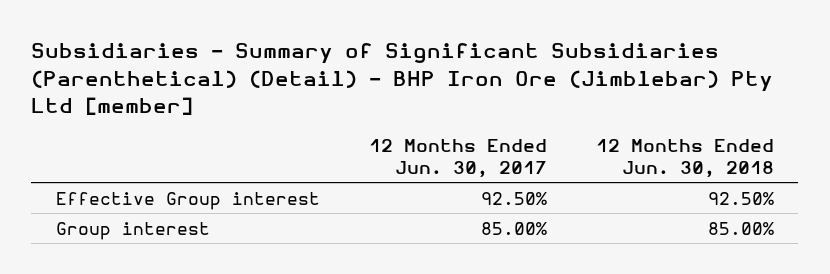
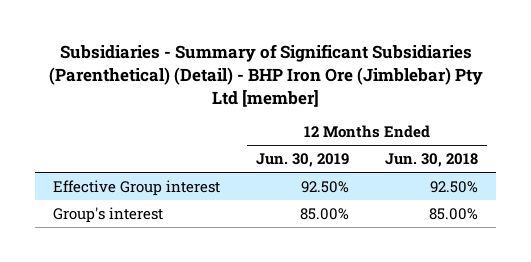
[368,138,547,178] 12 Months Ended Jun. 30, 2017 -> none
none -> [256,153,350,168] Jun. 30, 2019
[55,221,210,240] Group interest -> [53,206,164,223] Group's interest

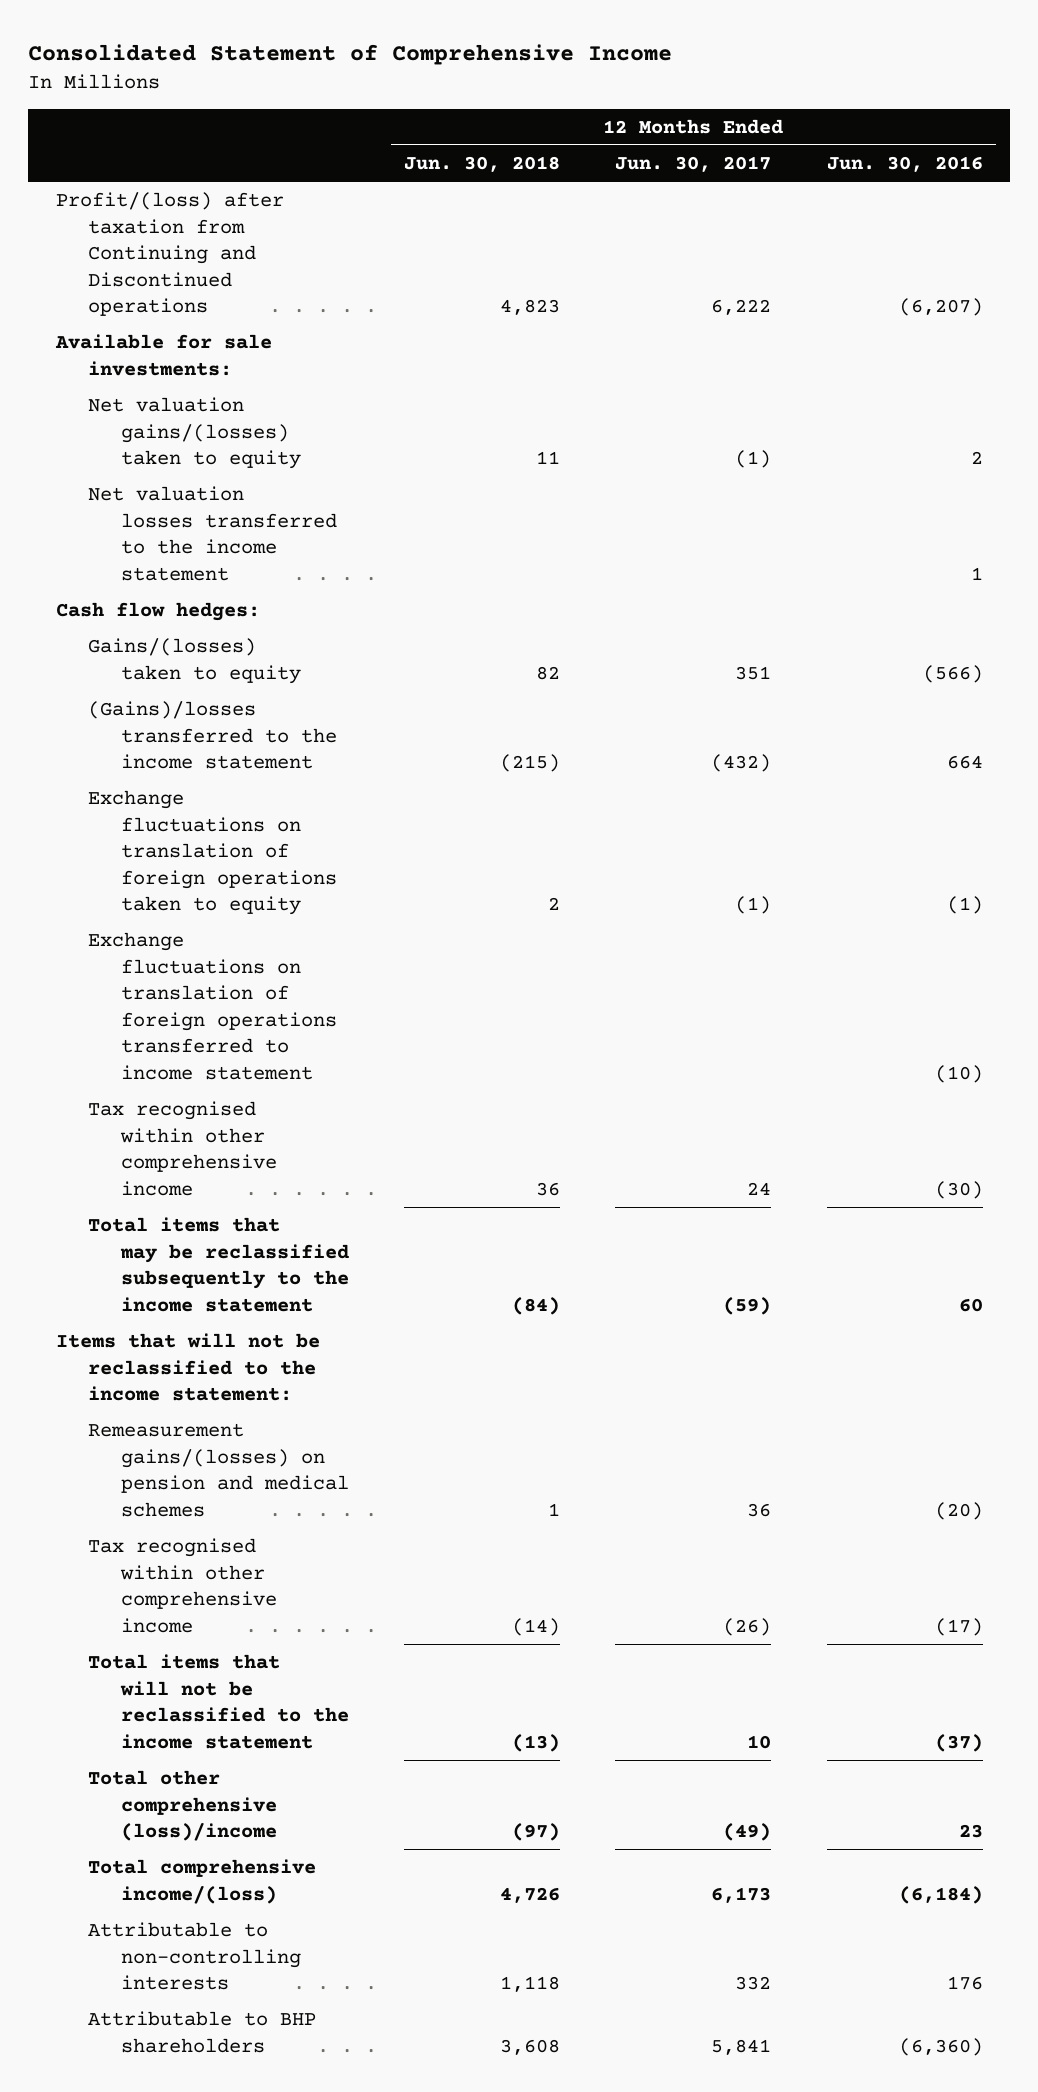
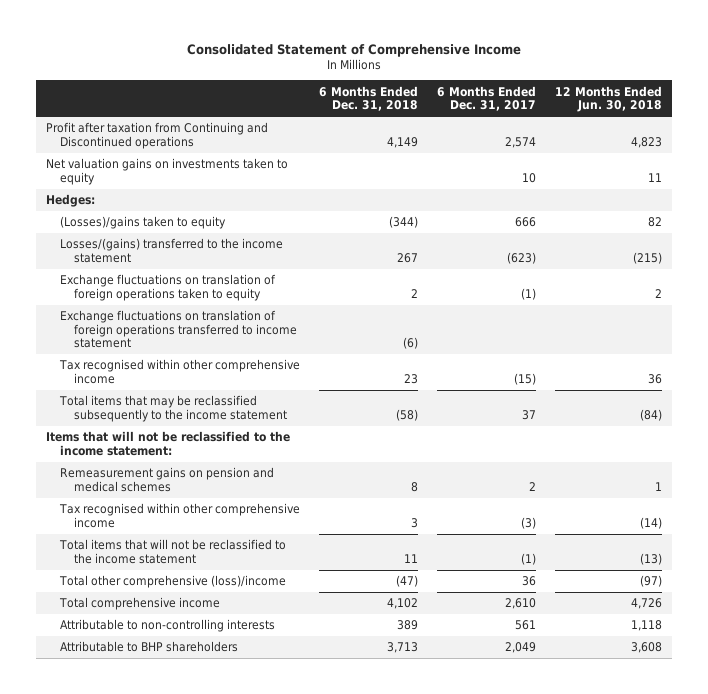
[615,155,772,172] Jun. 30, 2017 -> none
[826,155,983,172] Jun. 30, 2016 -> none
none -> [318,85,418,112] 6 Months Ended Dec. 31, 2018
none -> [437,85,537,112] 6 Months Ended Dec. 31, 2017
[54,334,272,376] Available for sale investments: -> none
[88,486,338,581] Net valuation losses transferred to the income statement -> none
[55,192,284,317] Profit/(loss) after taxation from Continuing and Discontinued operations -> [45,122,268,149] Profit after taxation from Continuing and Discontinued operations
[88,397,302,470] Net valuation gains/(losses) taken to equity -> [45,158,288,185] Net valuation gains on investments taken to equity
[55,602,260,622] Cash flow hedges: -> [45,194,95,208] Hedges:
[88,638,302,684] Gains/(losses) taken to equity -> [59,216,226,230] (Losses)/gains taken to equity
[88,701,338,770] (Gains)/losses transferred to the income statement -> [59,238,283,263] Losses/(gains) transferred to the income statement
[88,1423,350,1517] Remeasurement gains/(losses) on pension and medical schemes -> [59,467,274,492] Remeasurement gains on pension and medical schemes
[88,1859,317,1904] Total comprehensive income/(loss) -> [58,597,220,611] Total comprehensive income

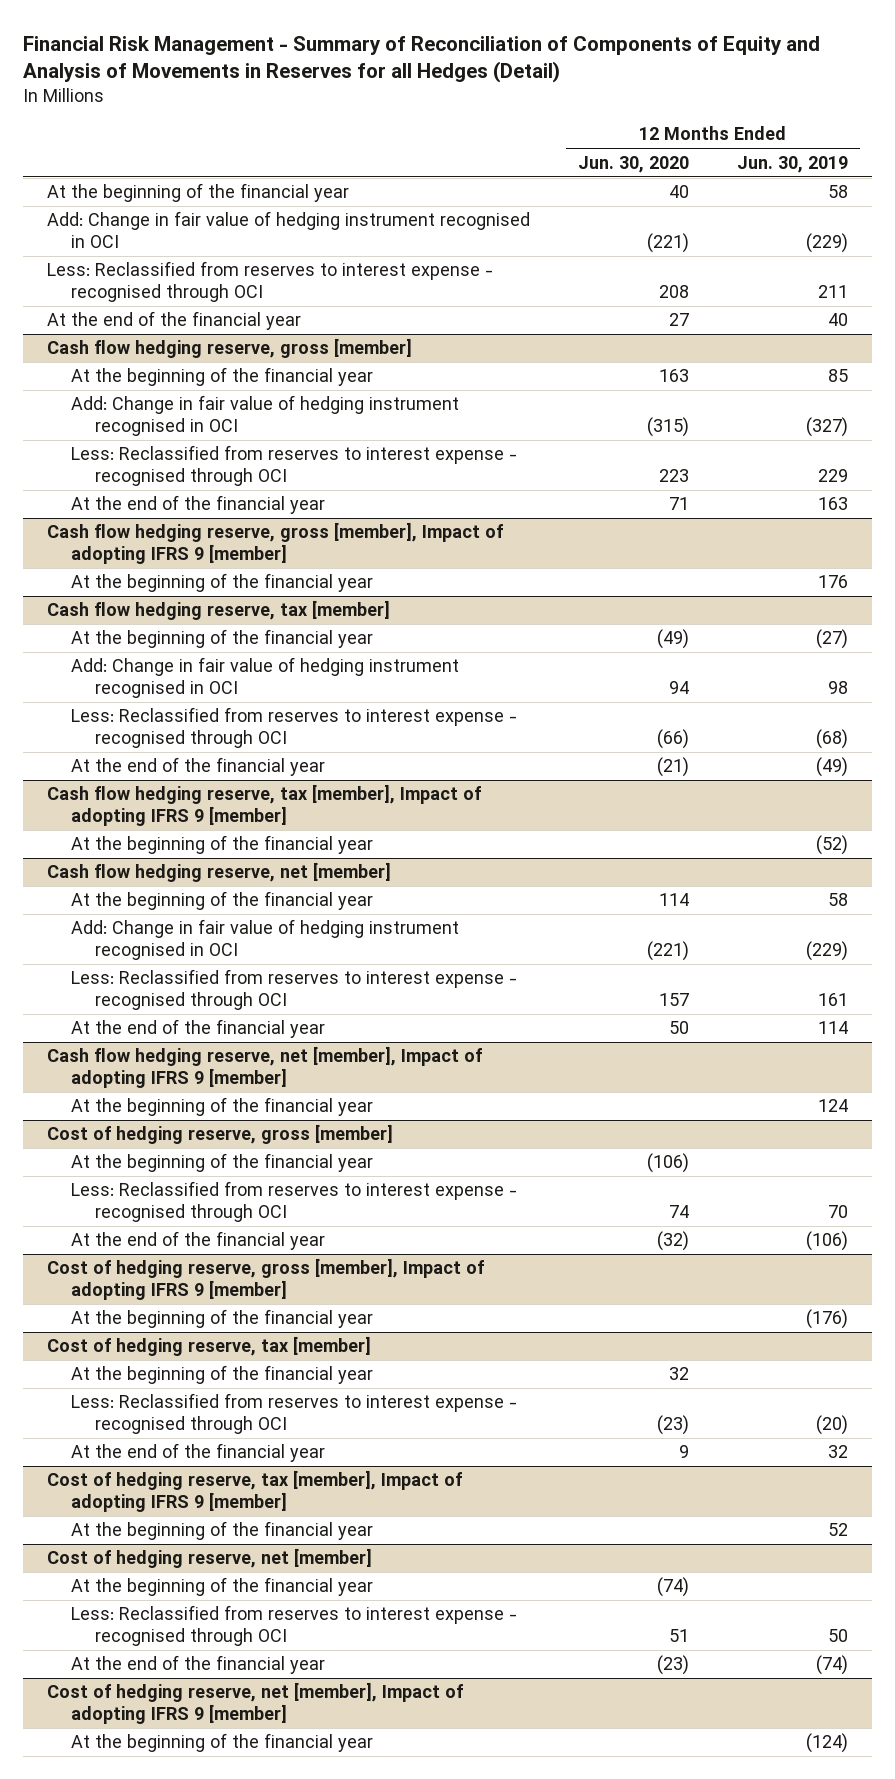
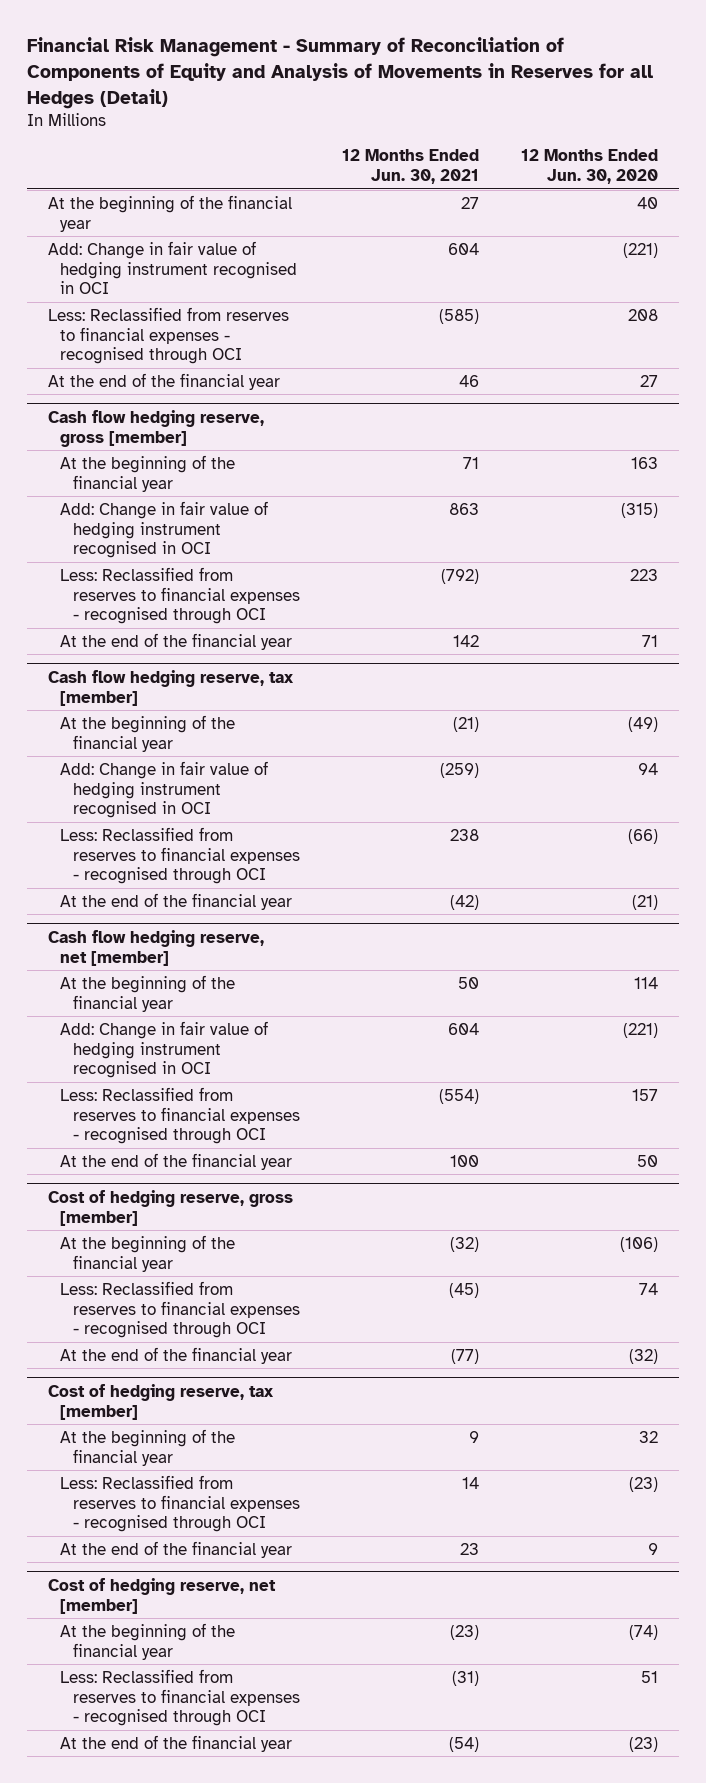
[737,155,849,173] Jun. 30, 2019 -> none
none -> [342,149,480,185] 12 Months Ended Jun. 30, 2021
[46,261,493,303] Less: Reclassified from reserves to interest expense - recognised through OCI -> [47,306,289,365] Less: Reclassified from reserves to financial expenses - recognised through OCI
[70,445,517,487] Less: Reclassified from reserves to interest expense - recognised through OCI -> [60,566,301,625] Less: Reclassified from reserves to financial expenses - recognised through OCI
[46,522,503,565] Cash flow hedging reserve, gross [member], Impact of adopting IFRS 9 [member] -> none
[70,573,373,593] At the beginning of the financial year -> none
[70,707,517,749] Less: Reclassified from reserves to interest expense - recognised through OCI -> [60,826,301,885] Less: Reclassified from reserves to financial expenses - recognised through OCI
[46,784,481,827] Cash flow hedging reserve, tax [member], Impact of adopting IFRS 9 [member] -> none
[70,835,373,855] At the beginning of the financial year -> none
[70,969,517,1011] Less: Reclassified from reserves to interest expense - recognised through OCI -> [60,1086,301,1145] Less: Reclassified from reserves to financial expenses - recognised through OCI
[46,1046,482,1089] Cash flow hedging reserve, net [member], Impact of adopting IFRS 9 [member] -> none
[70,1097,373,1117] At the beginning of the financial year -> none
[70,1181,517,1223] Less: Reclassified from reserves to interest expense - recognised through OCI -> [60,1280,301,1339] Less: Reclassified from reserves to financial expenses - recognised through OCI
[46,1258,484,1301] Cost of hedging reserve, gross [member], Impact of adopting IFRS 9 [member] -> none
[70,1309,373,1329] At the beginning of the financial year -> none
[70,1393,517,1435] Less: Reclassified from reserves to interest expense - recognised through OCI -> [60,1474,301,1533] Less: Reclassified from reserves to financial expenses - recognised through OCI
[46,1470,462,1513] Cost of hedging reserve, tax [member], Impact of adopting IFRS 9 [member] -> none
[70,1521,373,1541] At the beginning of the financial year -> none
[70,1605,517,1647] Less: Reclassified from reserves to interest expense - recognised through OCI -> [60,1668,301,1727] Less: Reclassified from reserves to financial expenses - recognised through OCI
[46,1682,463,1725] Cost of hedging reserve, net [member], Impact of adopting IFRS 9 [member] -> none
[70,1733,373,1753] At the beginning of the financial year -> none

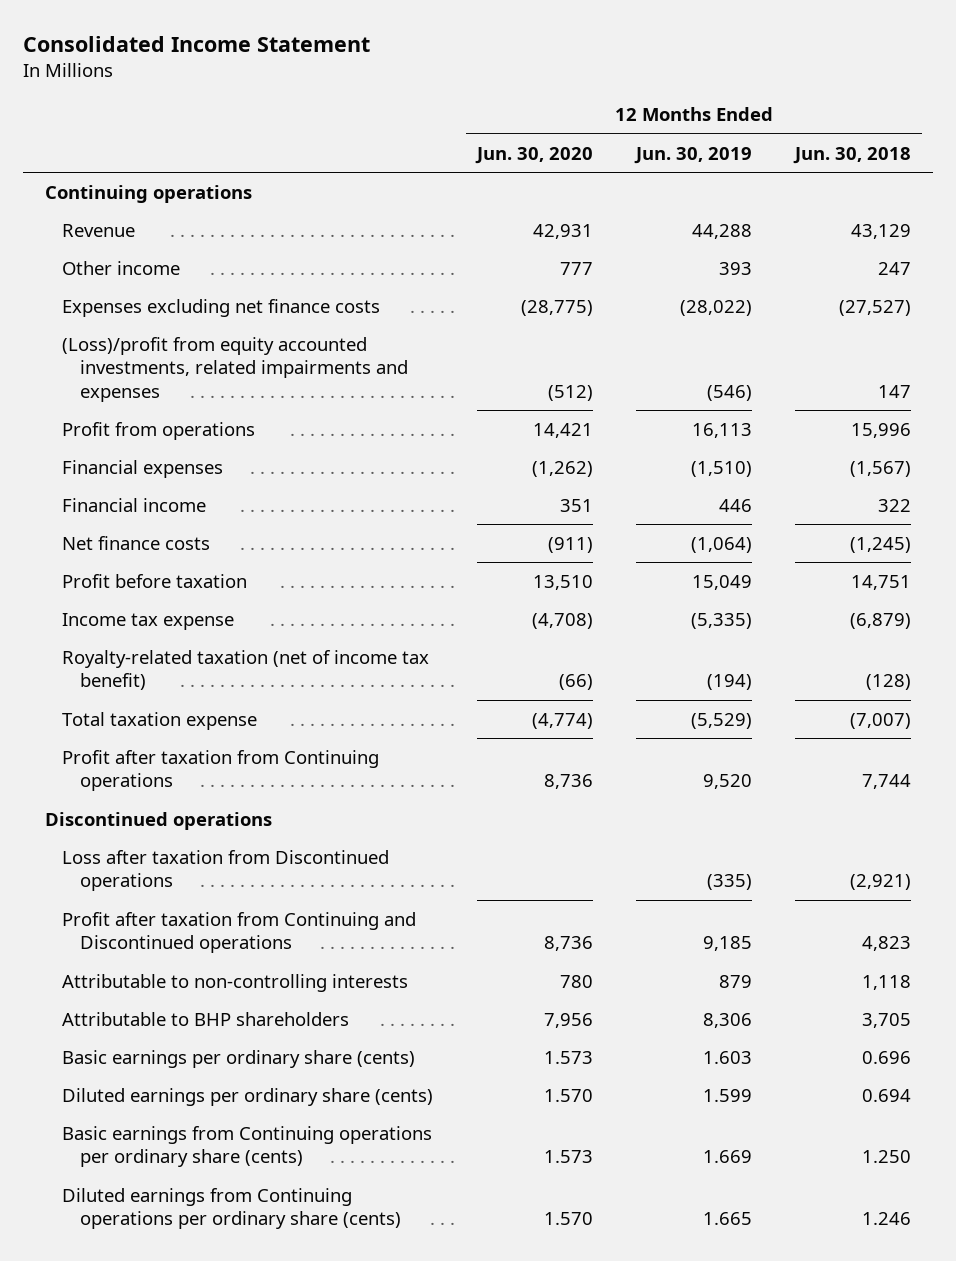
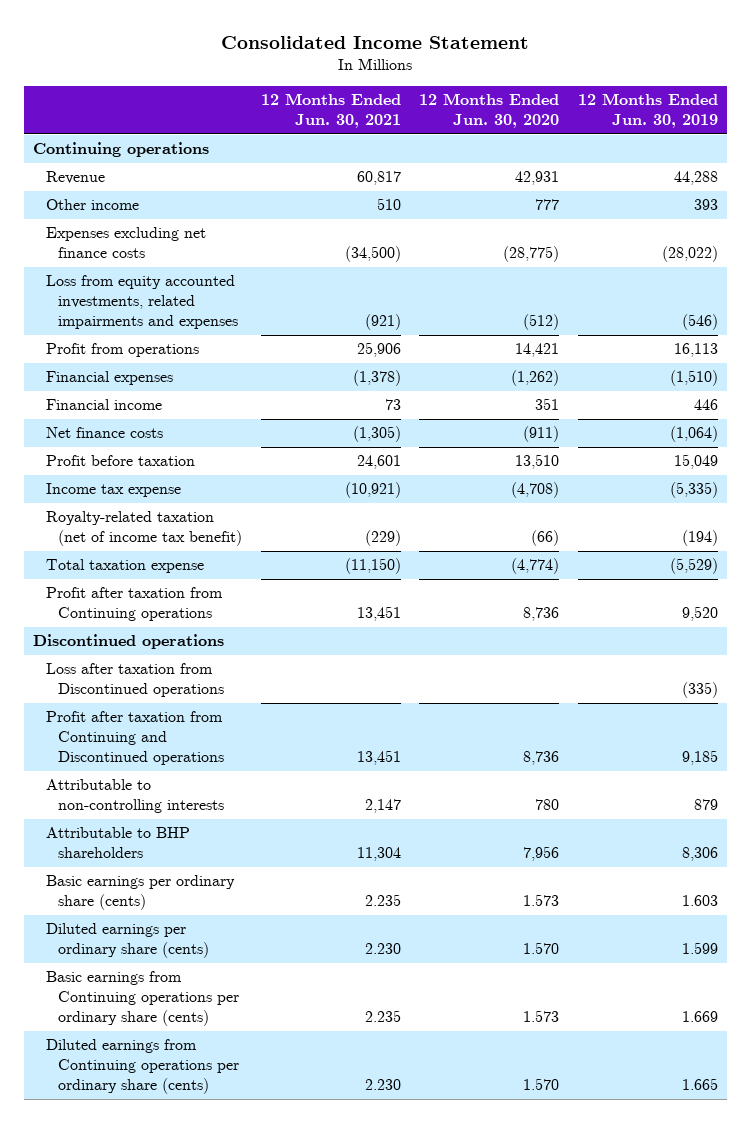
[793,146,912,164] Jun. 30, 2018 -> none
none -> [260,93,401,129] 12 Months Ended Jun. 30, 2021
[62,336,408,402] (Loss)/profit from equity accounted investments, related impairments and expenses -> [45,275,238,330] Loss from equity accounted investments, related impairments and expenses

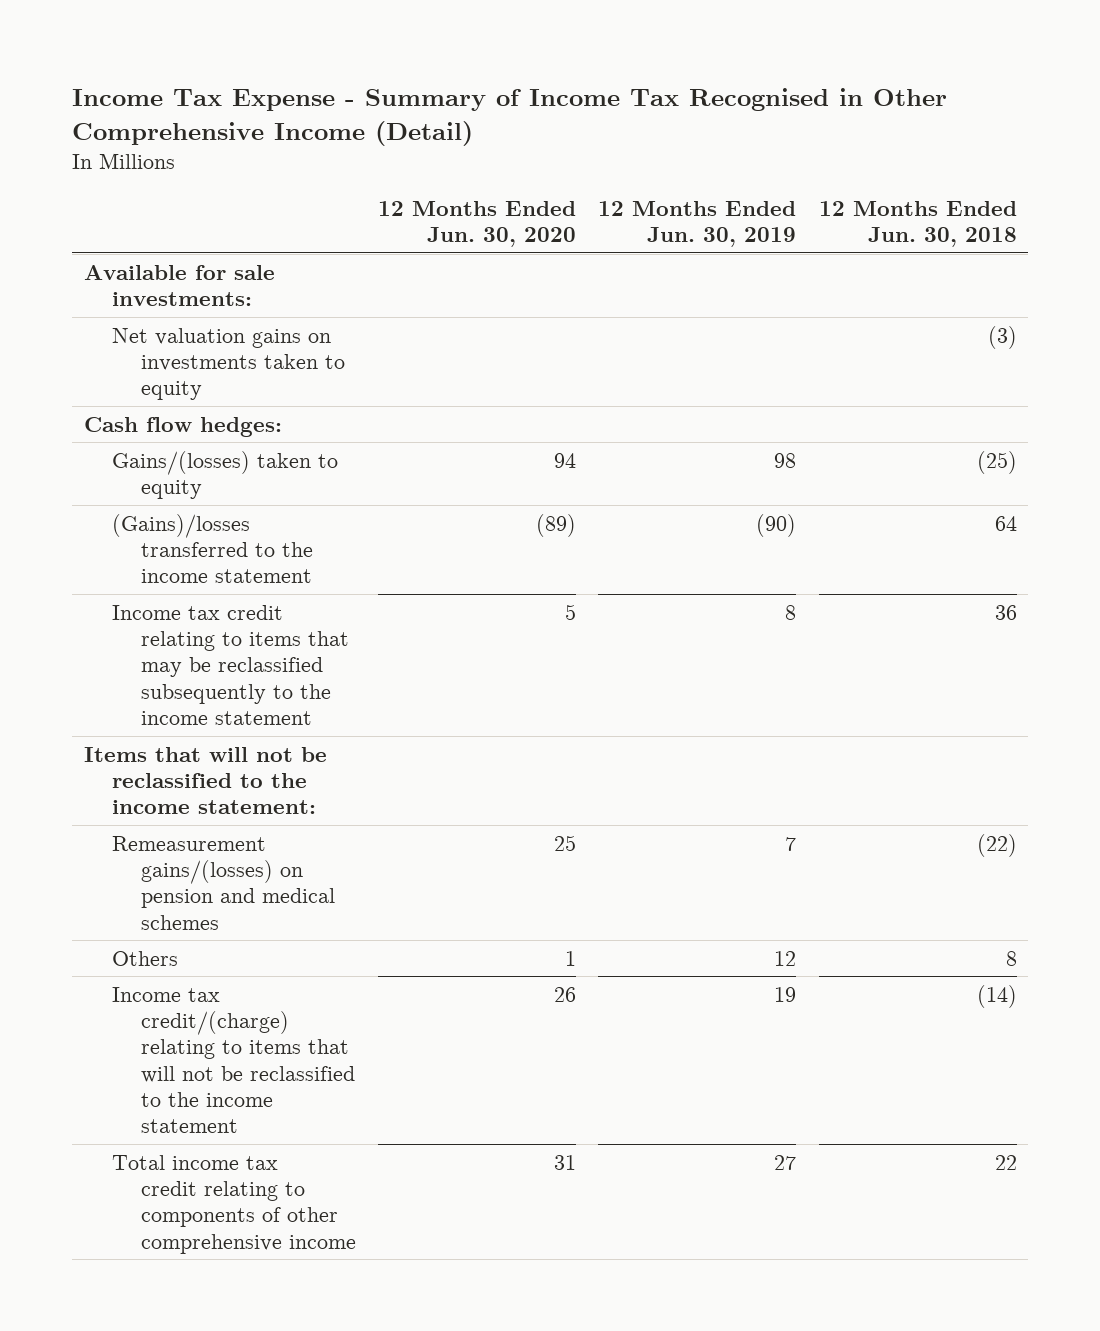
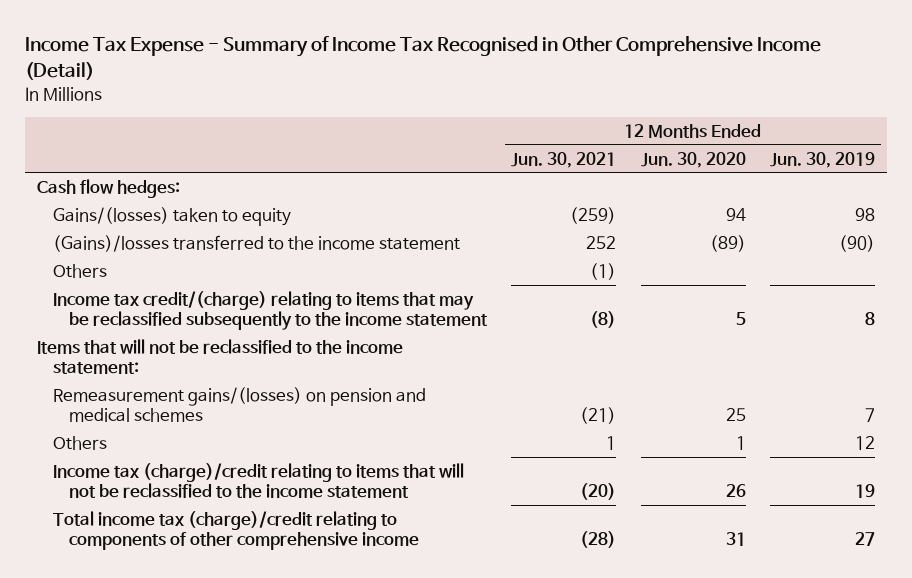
[818,200,1017,248] 12 Months Ended Jun. 30, 2018 -> none
none -> [511,151,617,168] Jun. 30, 2021
[83,264,275,306] Available for sale investments: -> none
[112,327,345,401] Net valuation gains on investments taken to equity -> none
none -> [53,263,108,278] Others
[112,604,349,726] Income tax credit relating to items that may be reclassified subsequently to the income statement -> [53,290,489,330] Income tax credit/(charge) relating to items that may be reclassified subsequently to the income statement
[112,986,355,1134] Income tax credit/(charge) relating to items that will not be reclassified to the income statement -> [53,462,465,498] Income tax (charge)/credit relating to items that will not be reclassified to the income statement
[112,1154,356,1254] Total income tax credit relating to components of other comprehensive income -> [53,510,420,550] Total income tax (charge)/credit relating to components of other comprehensive income

